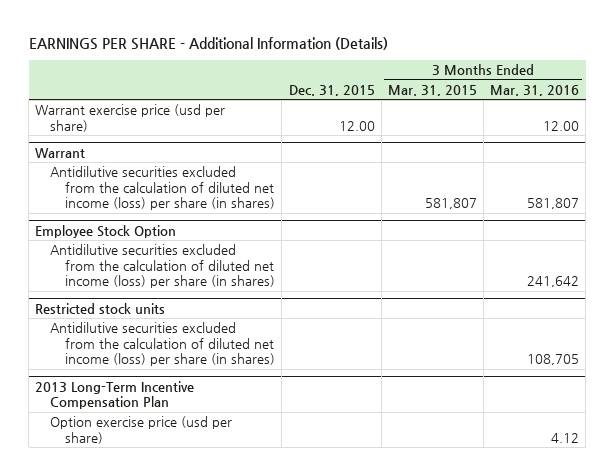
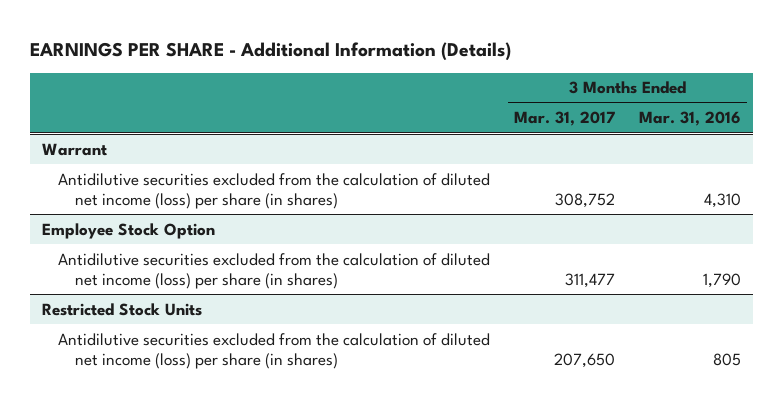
[288,84,375,96] Dec. 31, 2015 -> none
[387,84,477,96] Mar. 31, 2015 -> none
none -> [514,111,616,127] Mar. 31, 2017
[35,104,226,132] Warrant exercise price (usd per share) -> none
[526,198,579,210] 581,807 -> [704,192,742,208] 4,310
[35,380,195,410] 2013 Long-Term Incentive Compensation Plan -> none
[50,416,233,444] Option exercise price (usd per share) -> none
[526,276,579,288] 241,642 -> [703,272,742,288] 1,790
[35,302,166,314] Restricted stock units -> [41,302,202,316] Restricted Stock Units
[526,354,579,366] 108,705 -> [713,352,742,366] 805

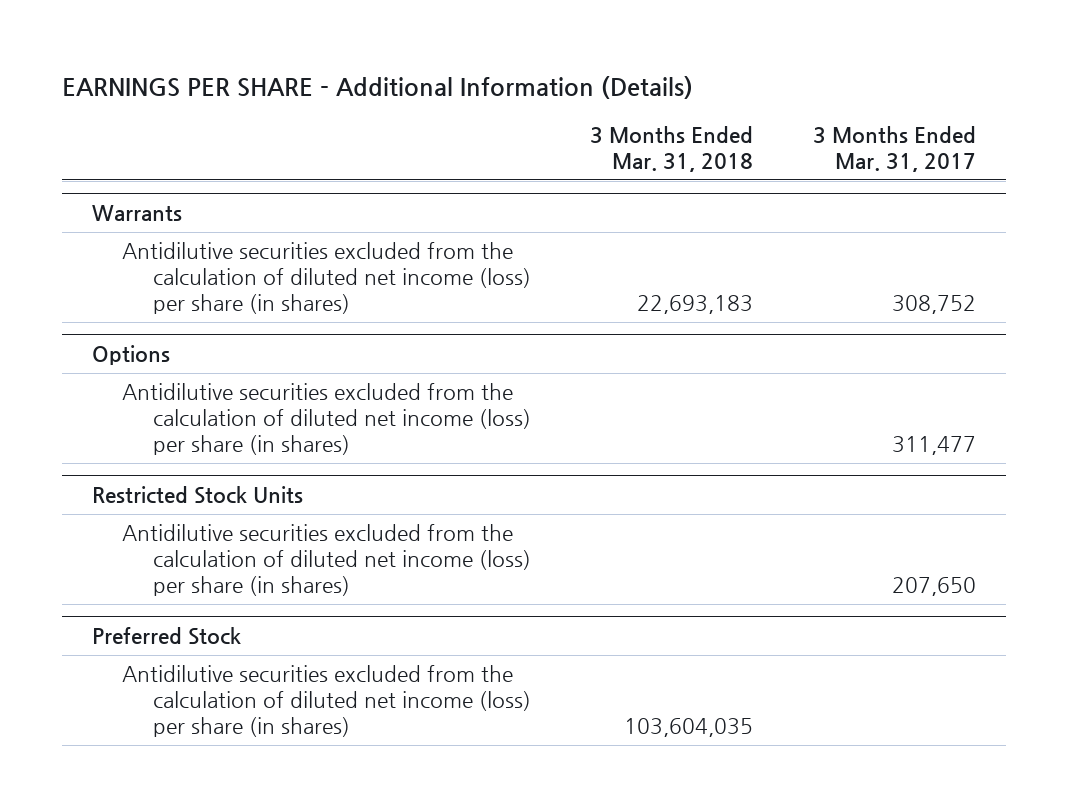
[639,111,742,127] Mar. 31, 2016 -> none
none -> [590,126,754,172] 3 Months Ended Mar. 31, 2018
[41,142,107,156] Warrant -> [92,205,183,222] Warrants
[41,222,215,239] Employee Stock Option -> [92,345,171,366] Options
none -> [92,627,242,646] Preferred Stock
none -> [122,665,531,737] Antidilutive securities excluded from the calculation of diluted net income (loss) per share (in shares)

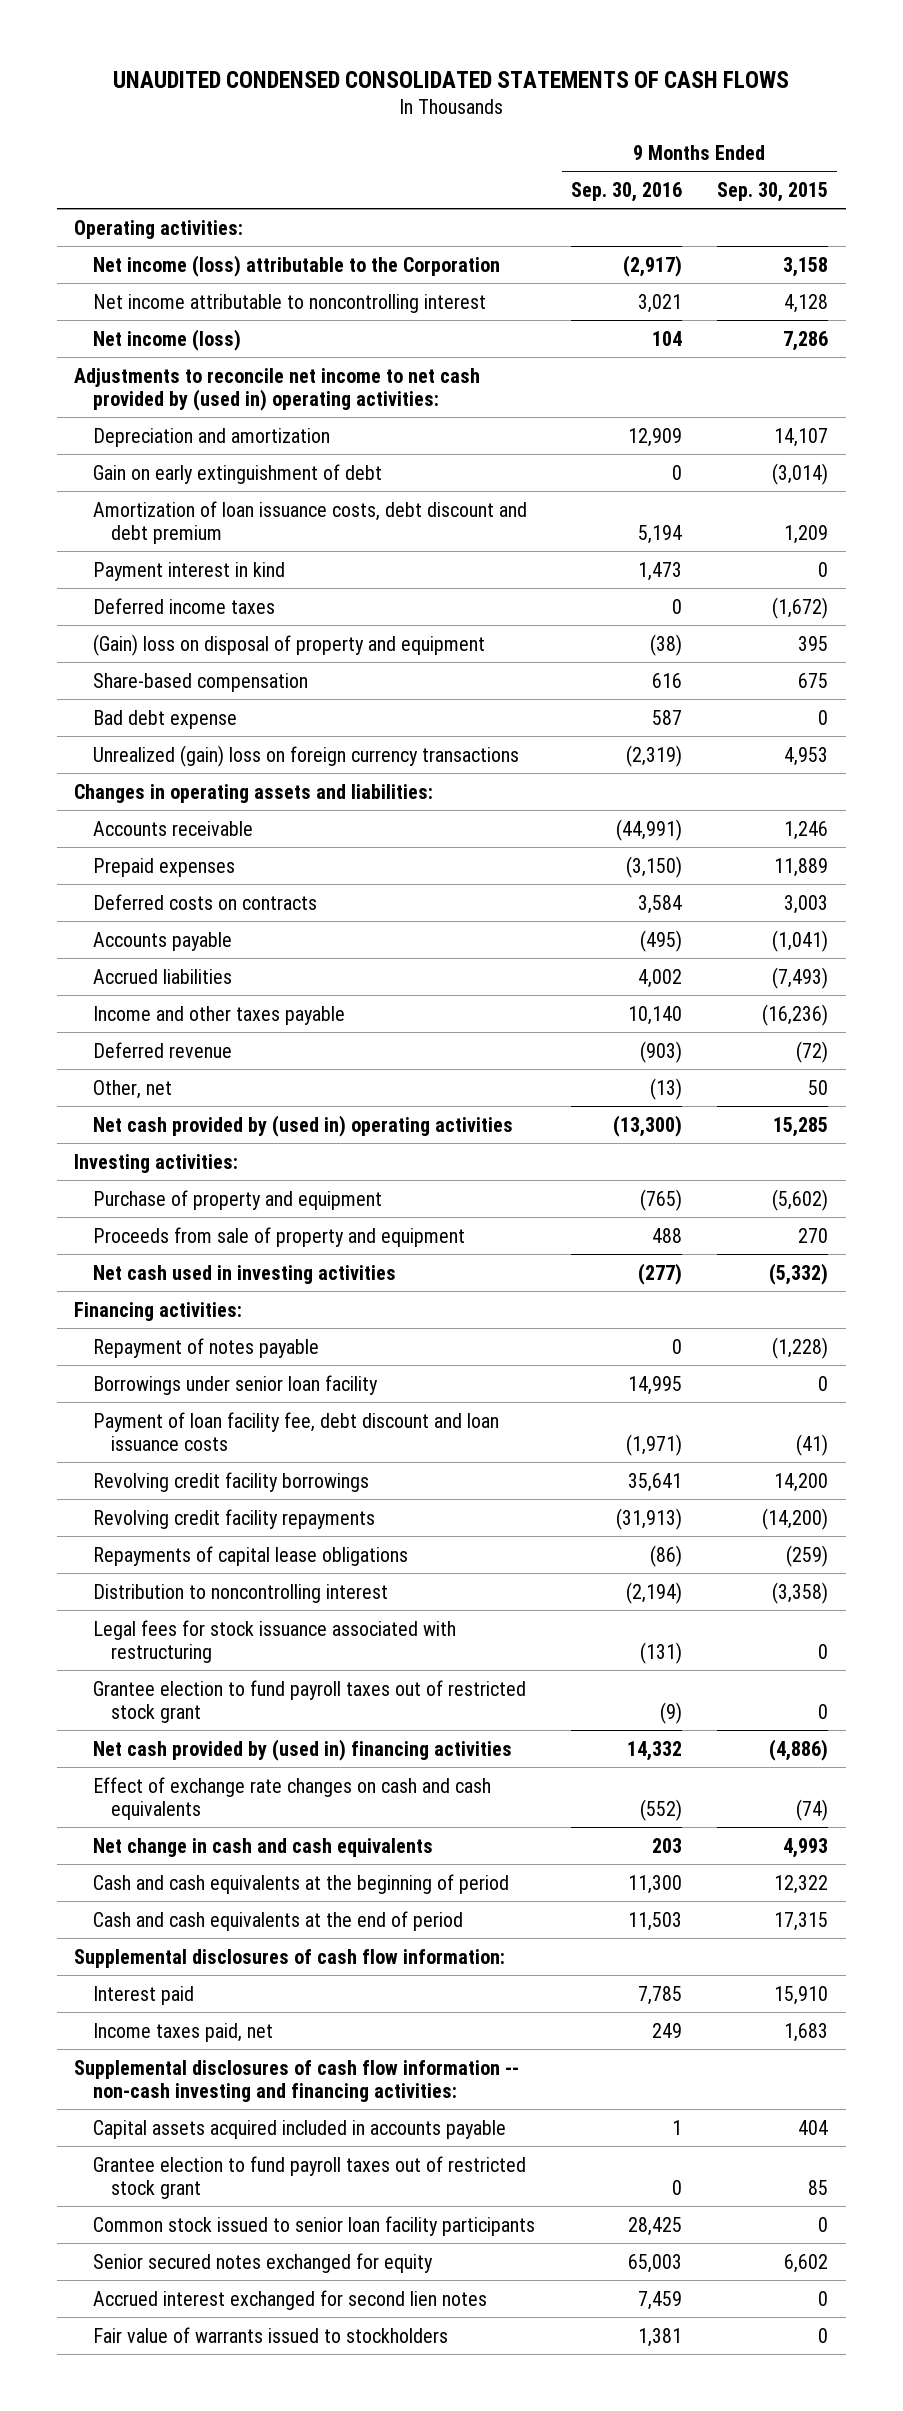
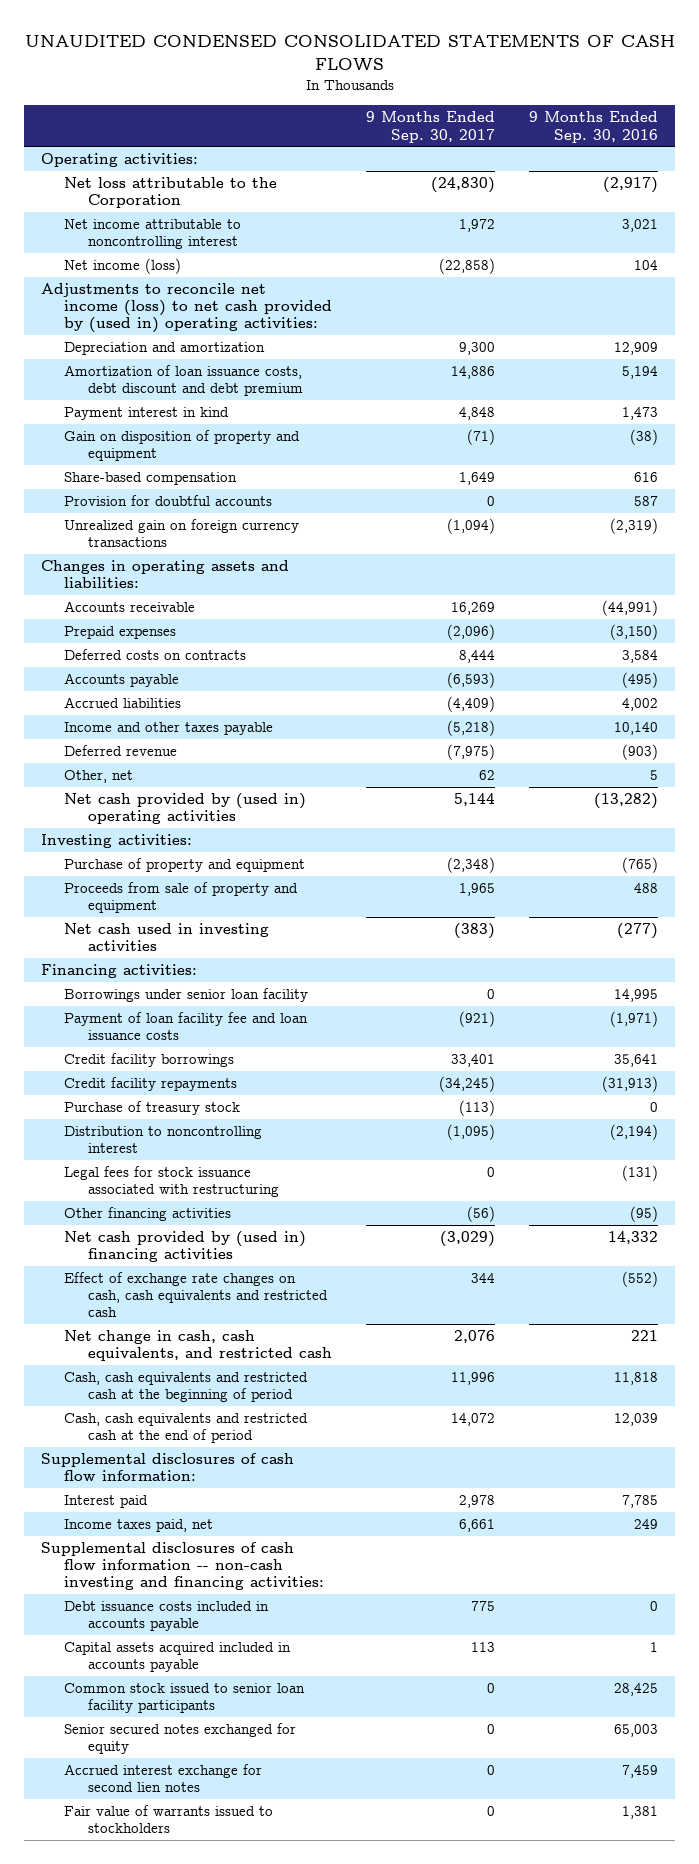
[717,181,829,202] Sep. 30, 2015 -> none
none -> [366,111,496,143] 9 Months Ended Sep. 30, 2017
[92,254,500,277] Net income (loss) attributable to the Corporation -> [64,177,278,209] Net loss attributable to the Corporation
[74,367,481,411] Adjustments to reconcile net income to net cash provided by (used in) operating activities: -> [40,283,333,334] Adjustments to reconcile net income (loss) to net cash provided by (used in) operating activities:
[92,463,382,484] Gain on early extinguishment of debt -> none
[92,597,275,614] Deferred income taxes -> none
[92,633,485,656] (Gain) loss on disposal of property and equipment -> [64,430,301,462] Gain on disposition of property and equipment
[92,709,237,729] Bad debt expense -> [64,495,273,507] Provision for doubtful accounts
[92,744,519,767] Unrealized (gain) loss on foreign currency transactions -> [64,519,300,548] Unrealized gain on foreign currency transactions
[649,1077,682,1100] (13) -> [650,770,659,781] 5
[612,1114,682,1137] (13,300) -> [594,793,659,810] (13,282)
[92,1337,319,1358] Repayment of notes payable -> none
[92,1545,408,1566] Repayments of capital lease obligations -> none
[92,1411,499,1451] Payment of loan facility fee, debt discount and loan issuance costs -> [64,1012,309,1041] Payment of loan facility fee and loan issuance costs
[92,1471,369,1492] Revolving credit facility borrowings -> [64,1053,235,1068] Credit facility borrowings
[92,1508,375,1529] Revolving credit facility repayments -> [64,1077,238,1092] Credit facility repayments
none -> [64,1101,241,1116] Purchase of treasury stock
[92,1679,526,1723] Grantee election to fund payroll taxes out of restricted stock grant -> none
none -> [64,1207,232,1222] Other financing activities
[92,1776,491,1820] Effect of exchange rate changes on cash and cash equivalents -> [64,1272,328,1318] Effect of exchange rate changes on cash, cash equivalents and restricted cash
[92,1837,433,1857] Net change in cash and cash equivalents -> [64,1330,332,1362] Net change in cash, cash equivalents, and restricted cash
[651,1837,682,1853] 203 -> [631,1330,659,1342] 221
[92,1873,509,1894] Cash and cash equivalents at the beginning of period -> [64,1372,309,1403] Cash, cash equivalents and restricted cash at the beginning of period
[627,1874,682,1894] 11,300 -> [614,1372,659,1386] 11,818
[92,1910,463,1931] Cash and cash equivalents at the end of period -> [64,1413,309,1444] Cash, cash equivalents and restricted cash at the end of period
[627,1911,682,1931] 11,503 -> [614,1413,659,1427] 12,039
none -> [64,1601,270,1632] Debt issuance costs included in accounts payable
[92,2155,526,2199] Grantee election to fund payroll taxes out of restricted stock grant -> none
[92,2289,487,2310] Accrued interest exchanged for second lien notes -> [64,1764,263,1793] Accrued interest exchange for second lien notes

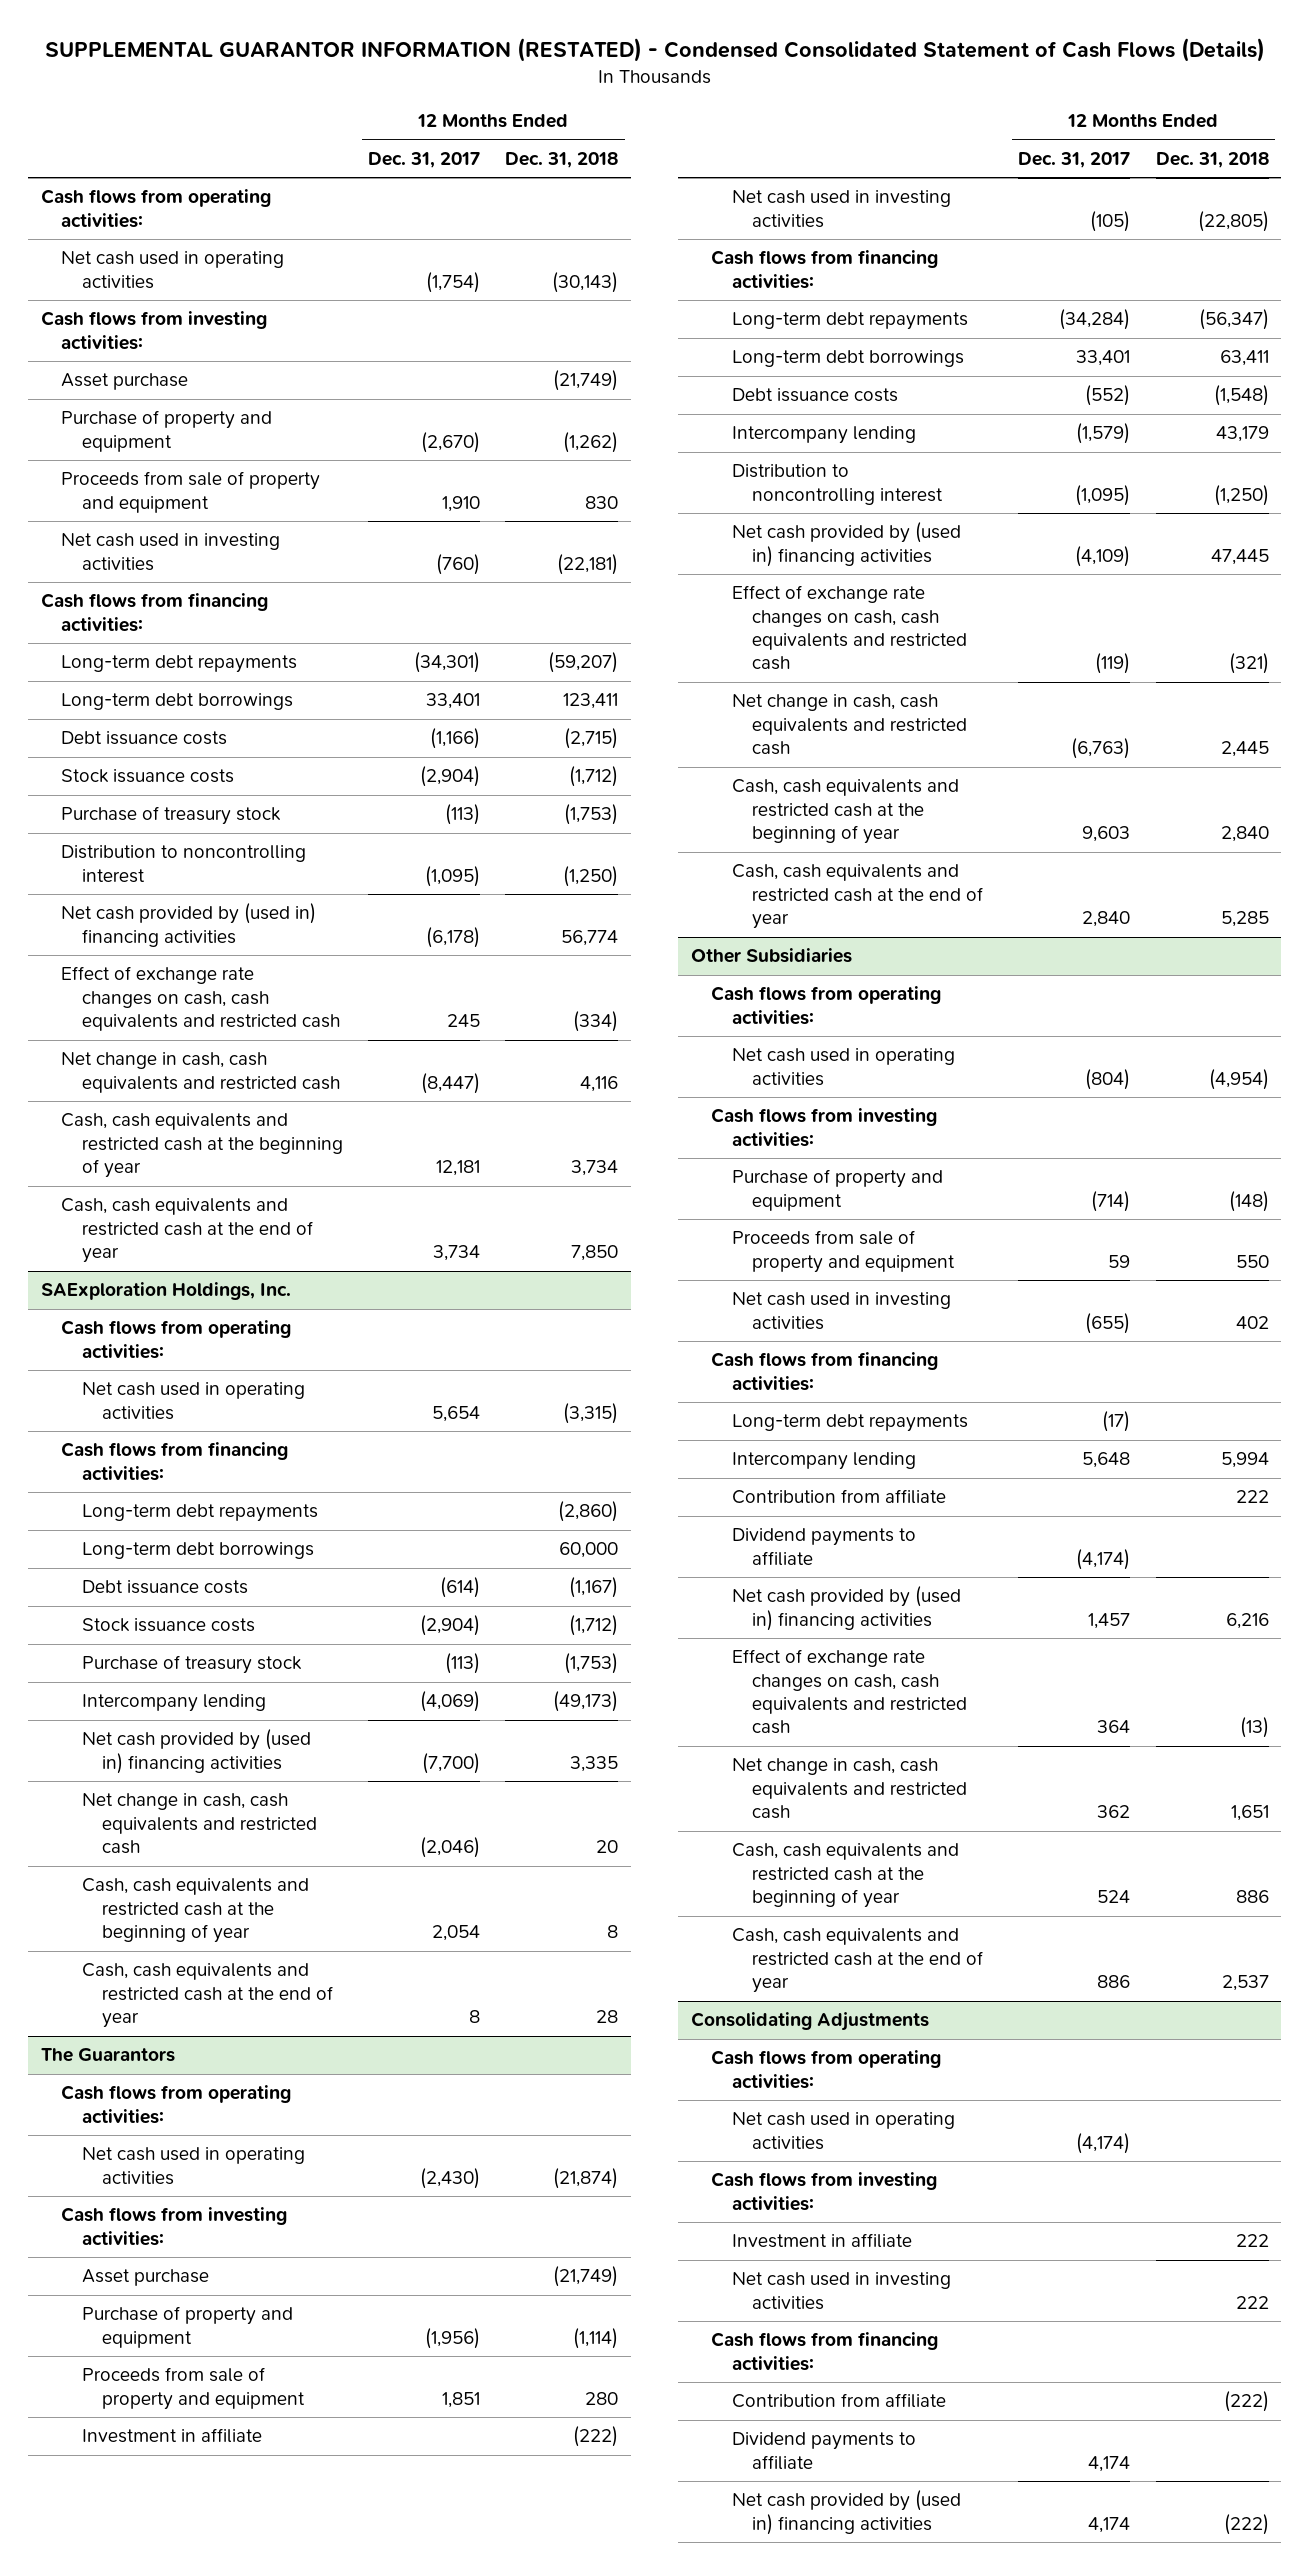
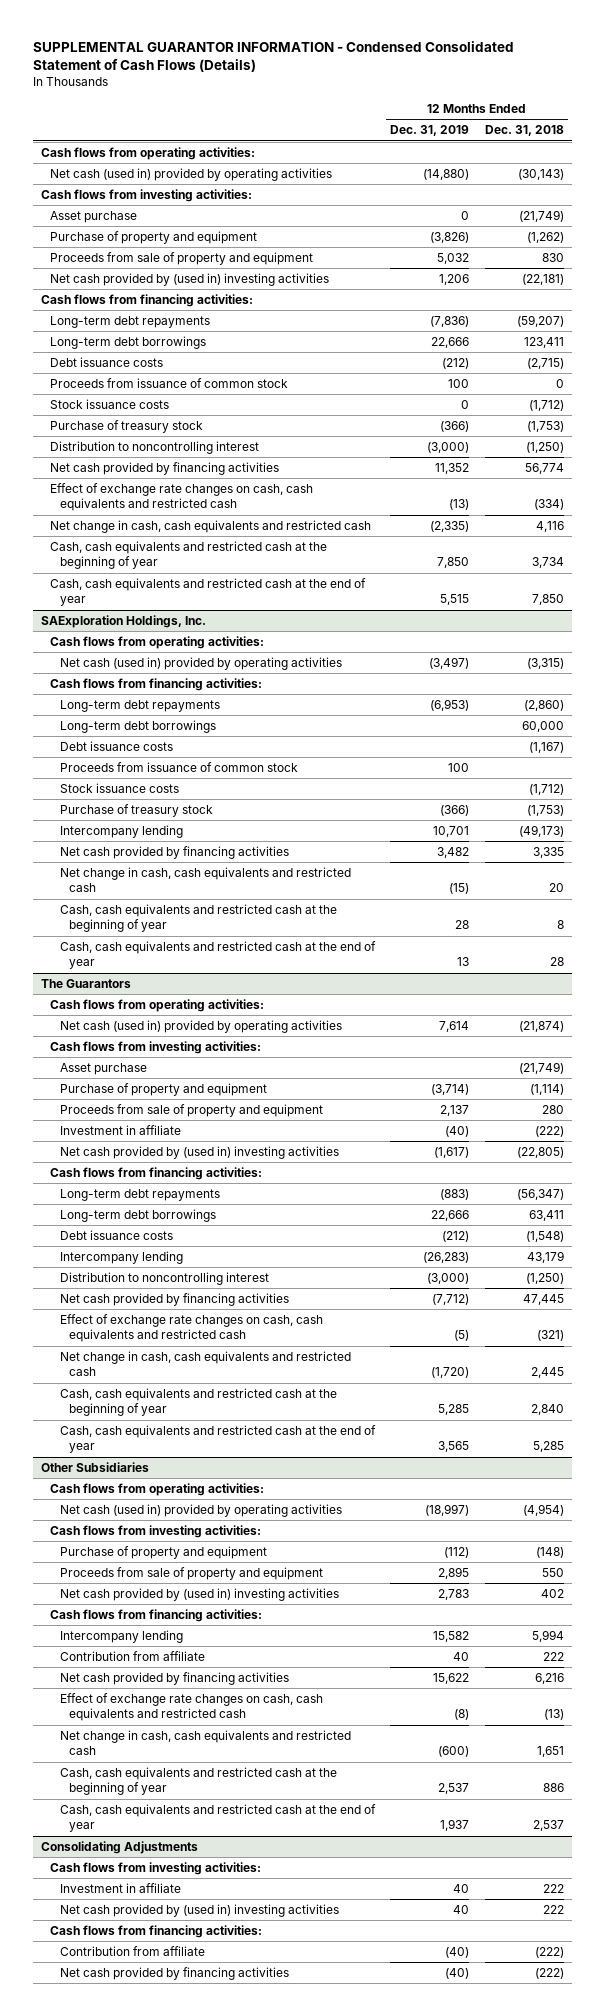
[44,38,1265,63] SUPPLEMENTAL GUARANTOR INFORMATION (RESTATED) - Condensed Consolidated Statement of Cash Flows (Details) -> [33,40,515,73] SUPPLEMENTAL GUARANTOR INFORMATION - Condensed Consolidated Statement of Cash Flows (Details)
[368,151,481,168] Dec. 31, 2017 -> none
none -> [390,125,470,137] Dec. 31, 2019
[61,251,285,289] Net cash used in operating activities -> [50,167,333,181] Net cash (used in) provided by operating activities
[61,533,281,571] Net cash used in investing activities -> [50,272,330,286] Net cash provided by (used in) investing activities
none -> [50,377,289,388] Proceeds from issuance of common stock
[61,903,317,947] Net cash provided by (used in) financing activities -> [50,461,280,475] Net cash provided by financing activities
[81,1382,305,1420] Net cash used in operating activities -> [59,656,342,670] Net cash (used in) provided by operating activities
none -> [59,761,298,772] Proceeds from issuance of common stock
[81,1729,311,1774] Net cash provided by (used in) financing activities -> [59,845,289,859] Net cash provided by financing activities
[81,2147,305,2185] Net cash used in operating activities -> [59,1019,342,1033] Net cash (used in) provided by operating activities
[731,190,951,228] Net cash used in investing activities -> [59,1145,339,1159] Net cash provided by (used in) investing activities
[731,522,961,567] Net cash provided by (used in) financing activities -> [59,1292,289,1306] Net cash provided by financing activities
[731,1048,955,1086] Net cash used in operating activities -> [59,1503,342,1517] Net cash (used in) provided by operating activities
[731,1292,951,1330] Net cash used in investing activities -> [59,1587,339,1601] Net cash provided by (used in) investing activities
[731,1414,968,1433] Long-term debt repayments -> none
[731,1528,916,1566] Dividend payments to affiliate -> none
[731,1586,961,1631] Net cash provided by (used in) financing activities -> [59,1671,289,1685] Net cash provided by financing activities
[711,2050,942,2089] Cash flows from operating activities: -> none
[731,2112,955,2150] Net cash used in operating activities -> none
[731,2272,951,2310] Net cash used in investing activities -> [59,1903,339,1917] Net cash provided by (used in) investing activities
[731,2432,916,2470] Dividend payments to affiliate -> none
[731,2490,961,2535] Net cash provided by (used in) financing activities -> [59,1966,289,1980] Net cash provided by financing activities

